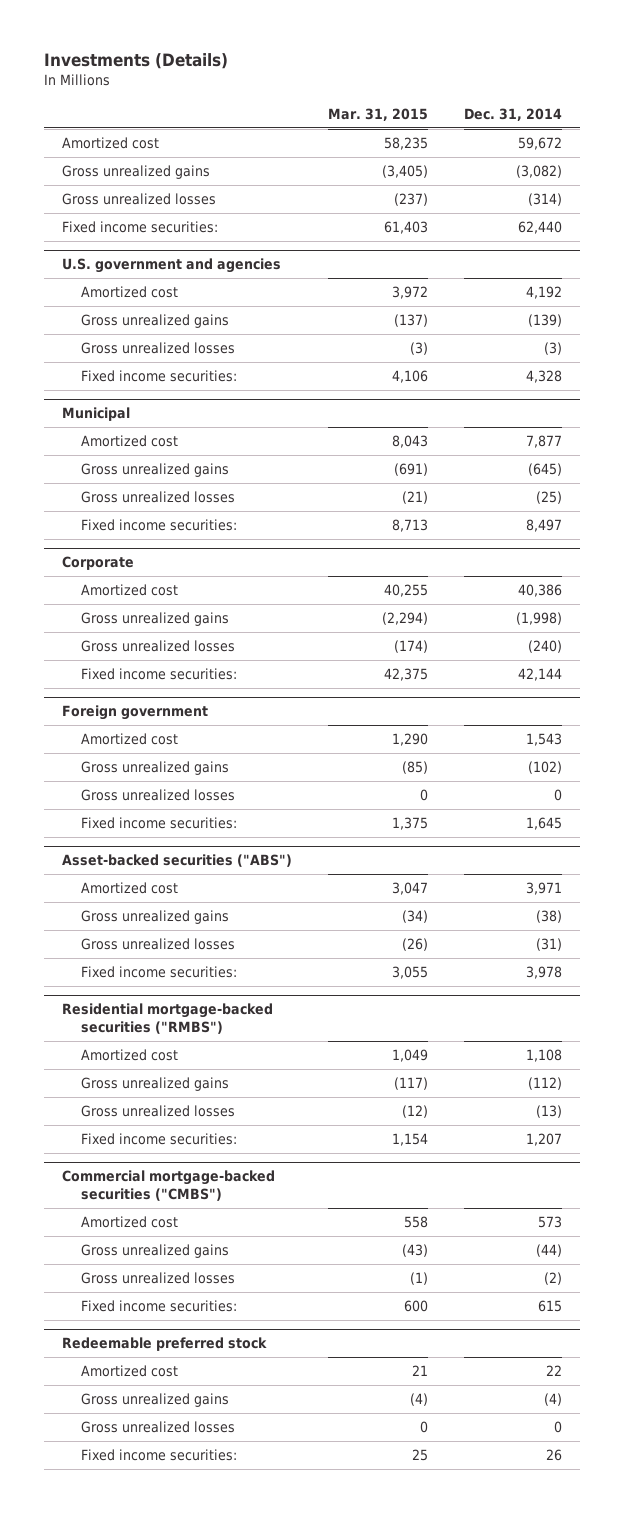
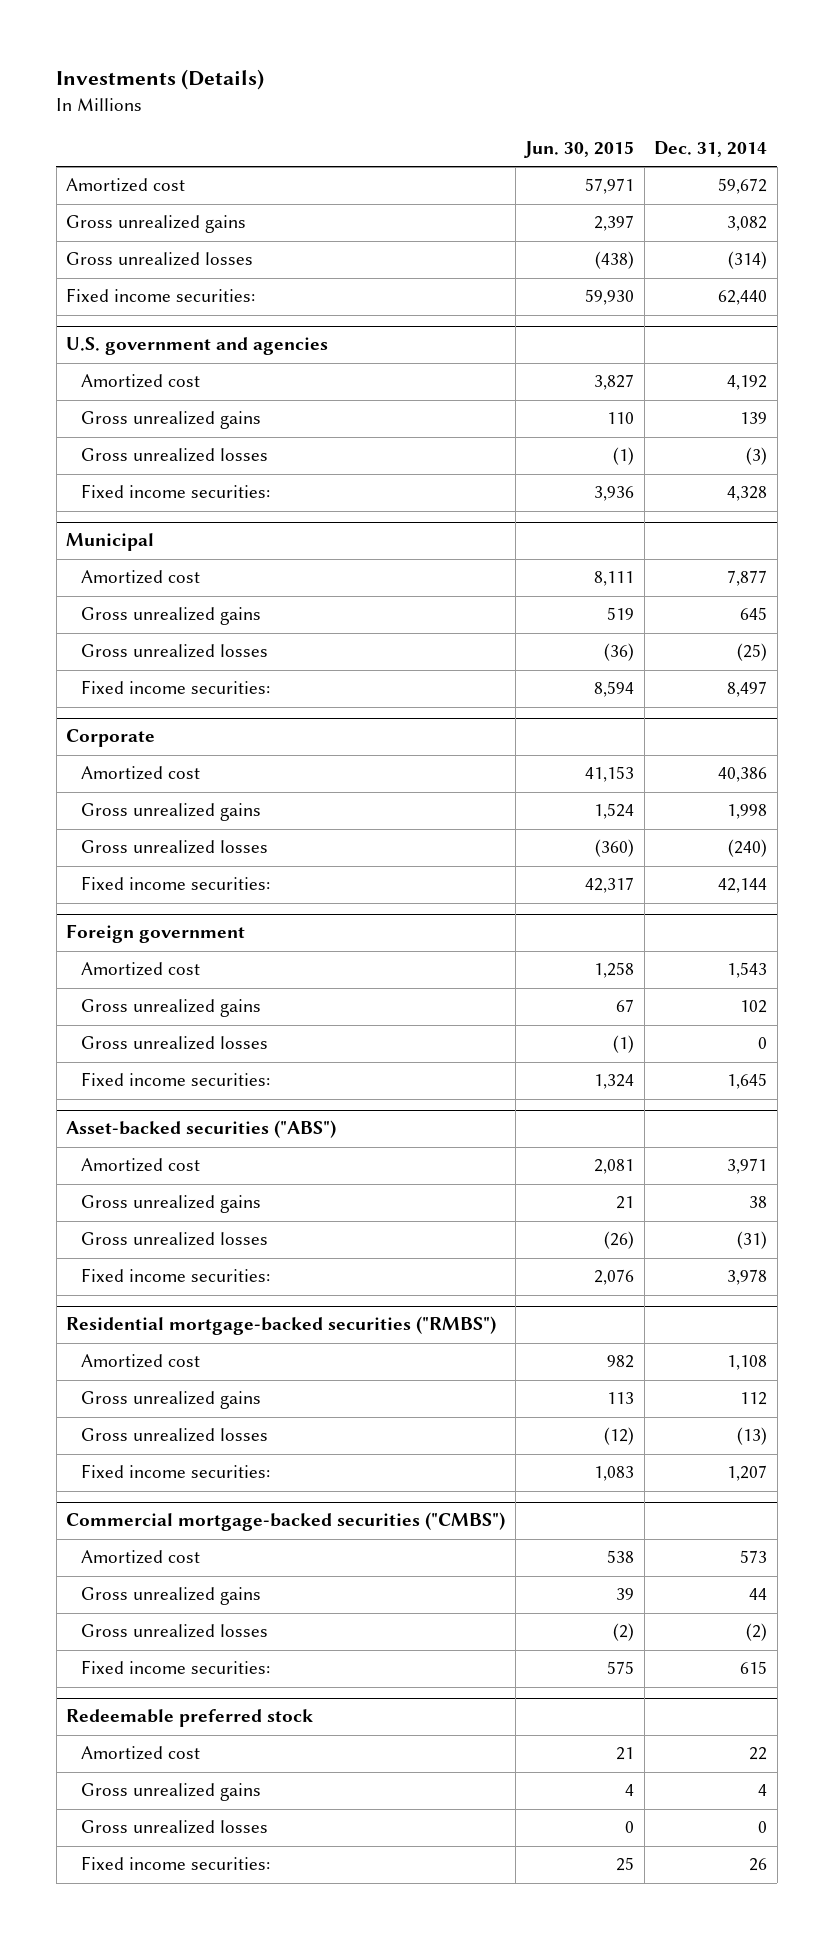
[327,107,428,121] Mar. 31, 2015 -> none
none -> [524,141,635,159] Jun. 30, 2015
[515,165,562,179] (3,082) -> [727,216,768,232] 3,082
[527,314,562,328] (139) -> [740,412,768,425] 139
[527,463,562,477] (645) -> [740,607,768,621] 645
[515,612,562,626] (1,998) -> [727,804,768,820] 1,998
[527,761,562,775] (102) -> [740,1000,768,1014] 102
[535,910,562,924] (38) -> [749,1196,768,1209] 38
[527,1077,562,1091] (112) -> [740,1392,768,1406] 112
[535,1244,562,1258] (44) -> [749,1588,768,1601] 44
[543,1393,562,1407] (4) -> [758,1784,768,1797] 4

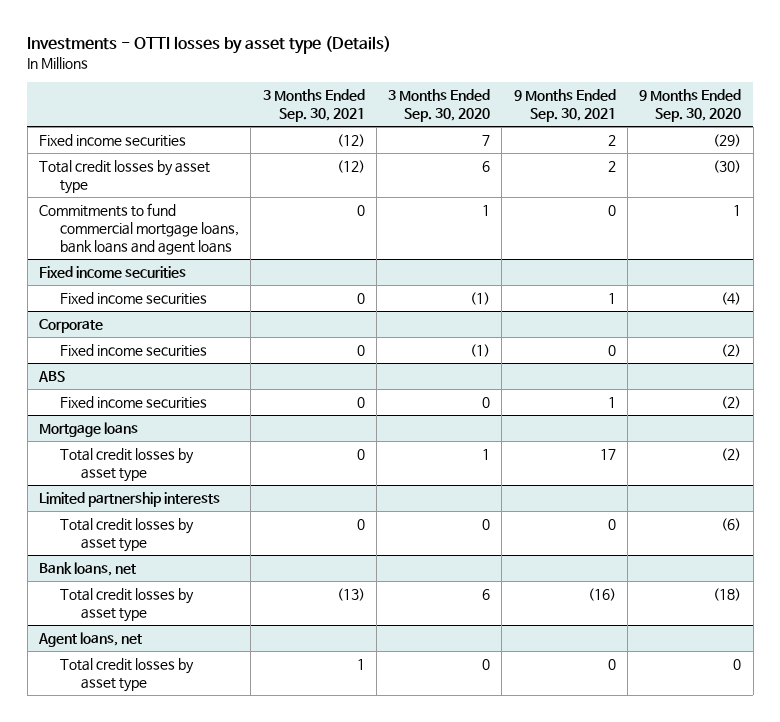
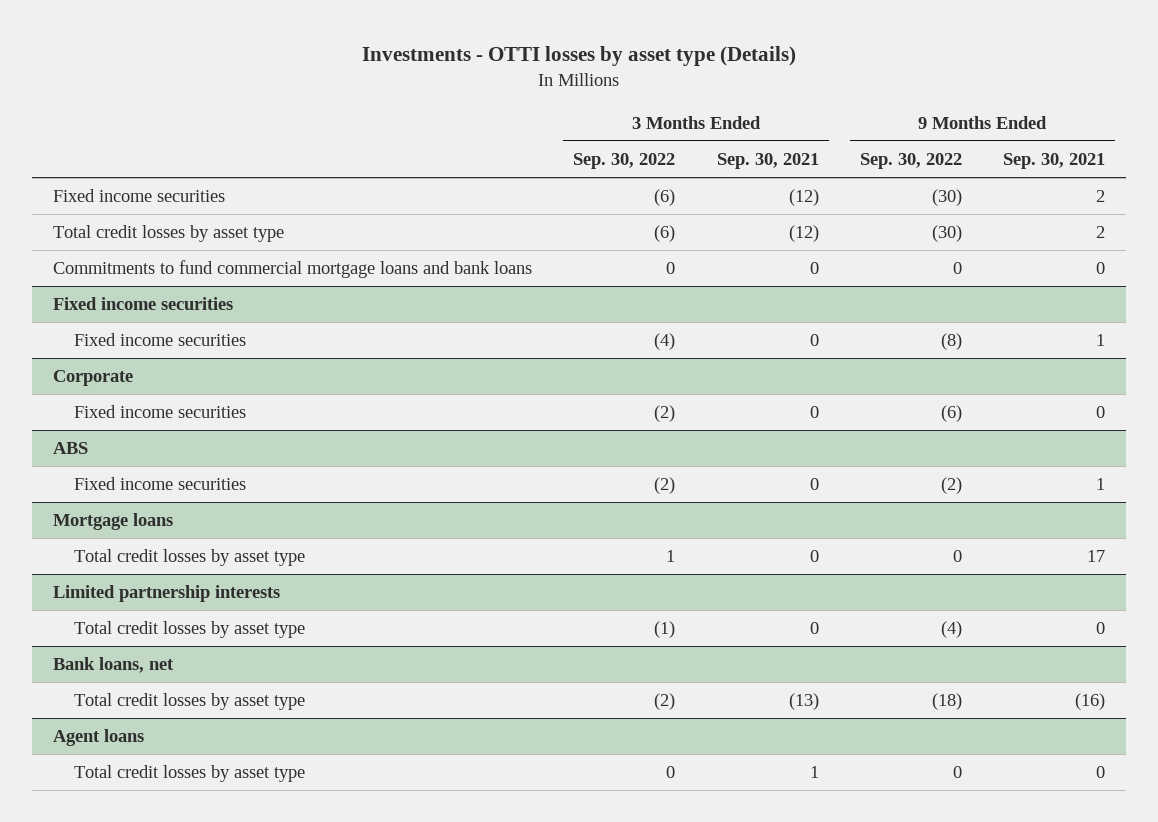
[388,89,491,123] 3 Months Ended Sep. 30, 2020 -> none
[639,89,742,123] 9 Months Ended Sep. 30, 2020 -> none
none -> [573,152,676,169] Sep. 30, 2022
none -> [859,152,962,169] Sep. 30, 2022
[39,203,239,255] Commitments to fund commercial mortgage loans, bank loans and agent loans -> [52,260,532,279] Commitments to fund commercial mortgage loans and bank loans
[38,632,143,648] Agent loans, net -> [52,729,144,747] Agent loans

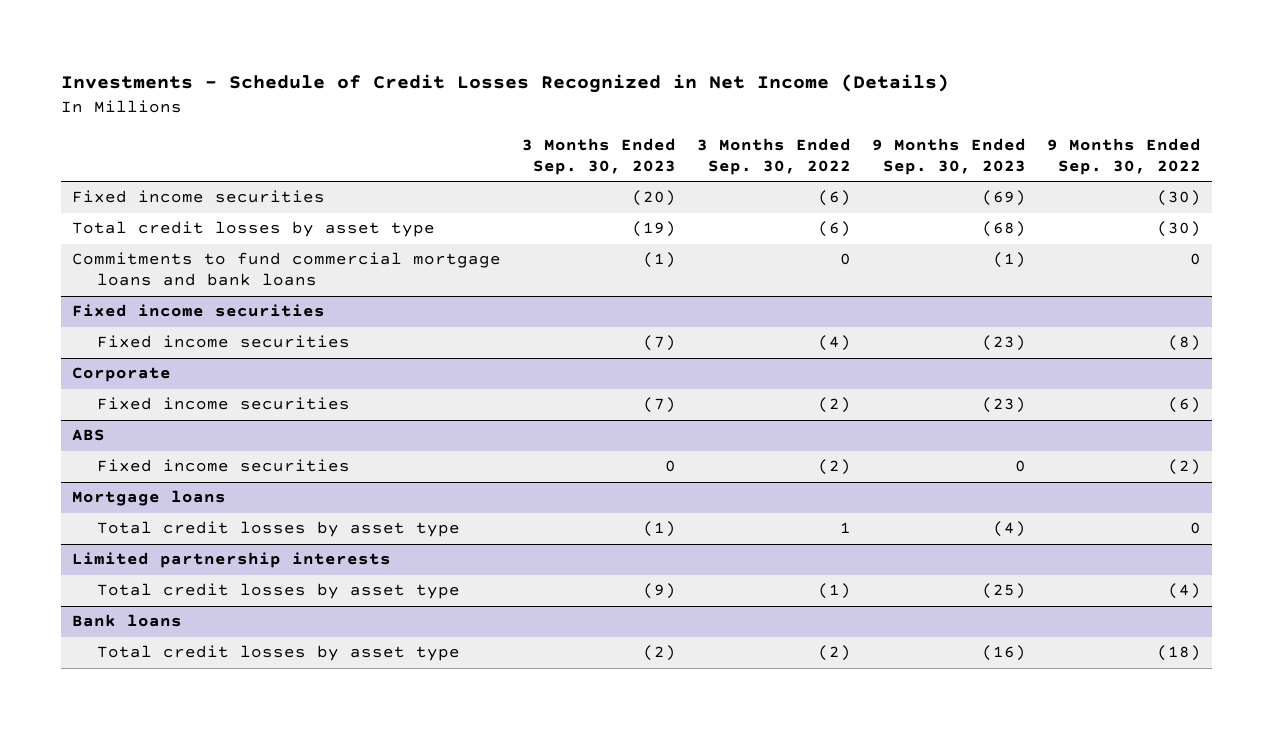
[362,45,797,66] Investments - OTTI losses by asset type (Details) -> [61,74,950,94] Investments - Schedule of Credit Losses Recognized in Net Income (Details)
[716,152,819,169] Sep. 30, 2021 -> none
[1003,152,1106,169] Sep. 30, 2021 -> none
none -> [521,138,676,176] 3 Months Ended Sep. 30, 2023
none -> [872,138,1027,176] 9 Months Ended Sep. 30, 2023
[52,657,174,674] Bank loans, net -> [71,614,182,628] Bank loans
[52,729,144,747] Agent loans -> none
[73,765,305,783] Total credit losses by asset type -> none

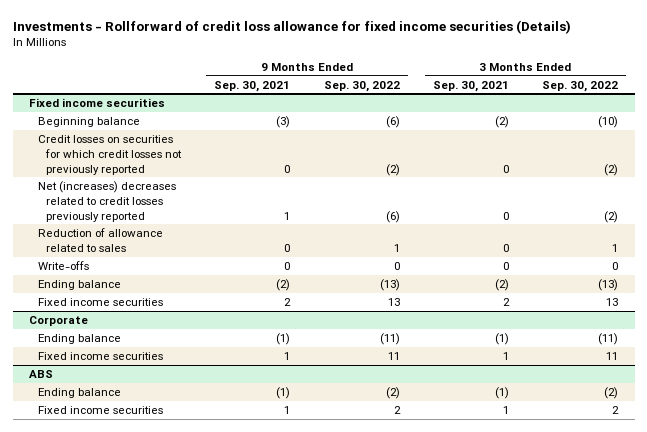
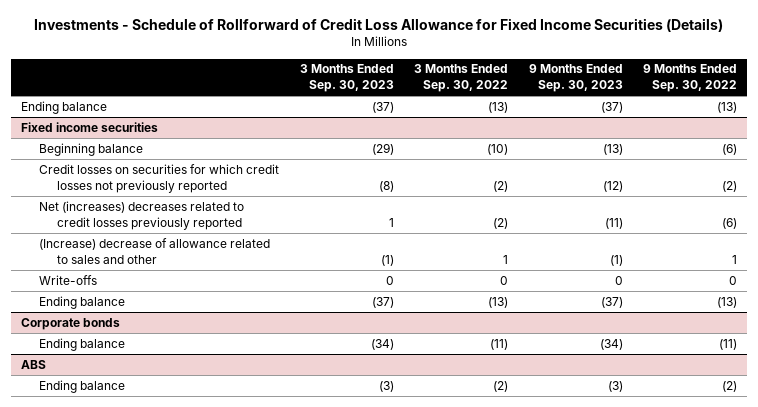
[12,19,571,34] Investments - Rollforward of credit loss allowance for fixed income securities (Details) -> [34,17,724,32] Investments - Schedule of Rollforward of Credit Loss Allowance for Fixed Income Securities (Details)
[214,80,291,92] Sep. 30, 2021 -> none
[432,80,509,92] Sep. 30, 2021 -> none
none -> [299,64,394,93] 3 Months Ended Sep. 30, 2023
none -> [528,64,623,93] 9 Months Ended Sep. 30, 2023
none -> [21,100,108,114] Ending balance
[37,227,163,252] Reduction of allowance related to sales -> [39,237,271,264] (Increase) decrease of allowance related to sales and other
[37,297,163,306] Fixed income securities -> none
[29,315,89,326] Corporate -> [21,317,121,330] Corporate bonds
[37,351,163,360] Fixed income securities -> none
[37,405,163,414] Fixed income securities -> none

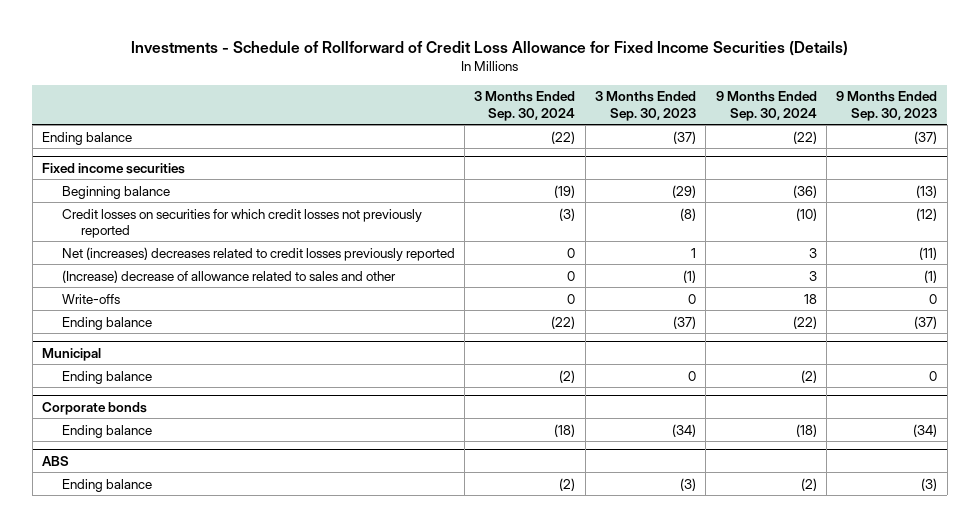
[414,64,509,93] 3 Months Ended Sep. 30, 2022 -> none
[643,64,738,93] 9 Months Ended Sep. 30, 2022 -> none
none -> [474,91,576,121] 3 Months Ended Sep. 30, 2024
none -> [715,91,817,121] 9 Months Ended Sep. 30, 2024
none -> [42,347,102,361] Municipal
none -> [61,370,152,384] Ending balance

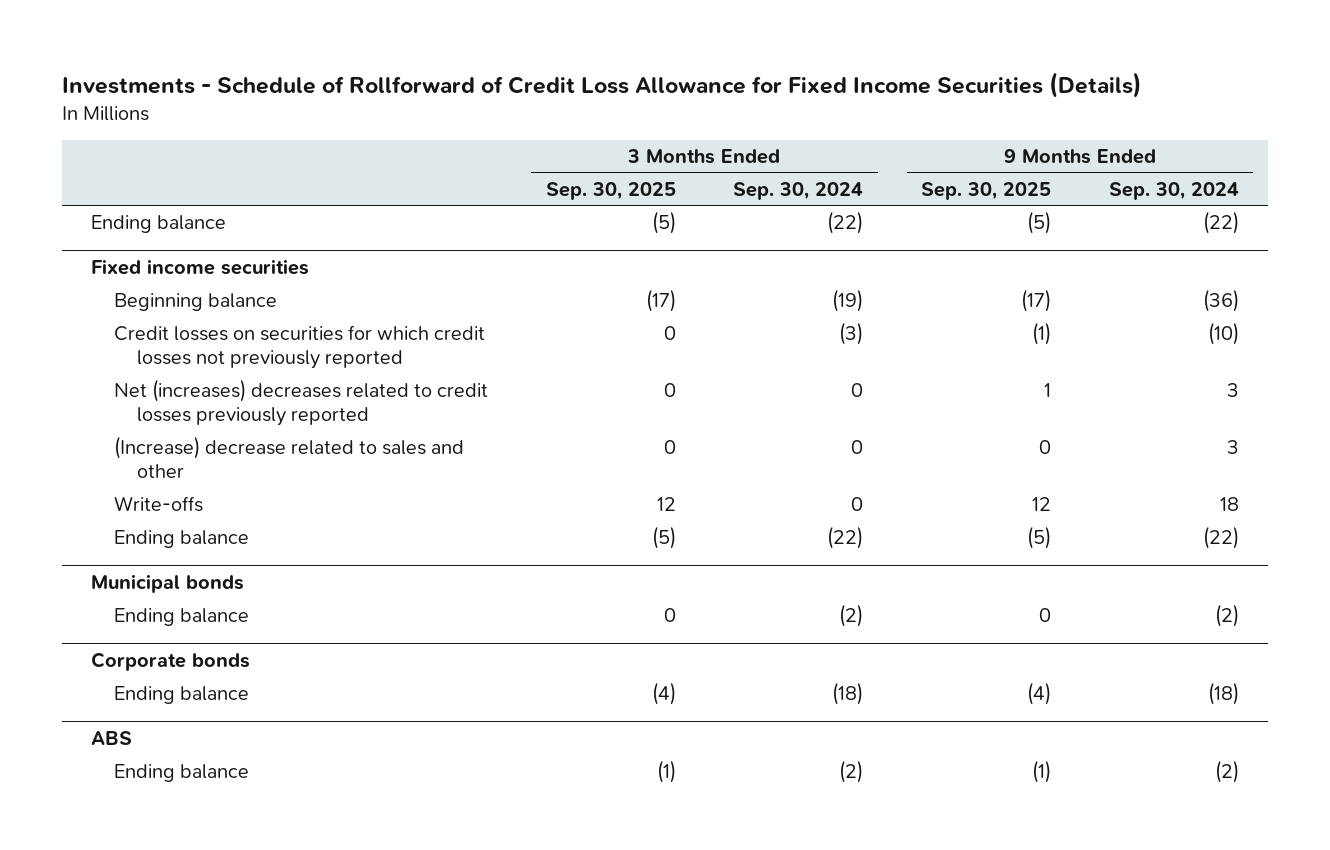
[595,91,697,121] 3 Months Ended Sep. 30, 2023 -> none
[836,91,938,121] 9 Months Ended Sep. 30, 2023 -> none
none -> [545,181,676,200] Sep. 30, 2025
none -> [921,181,1052,200] Sep. 30, 2025
[61,269,396,283] (Increase) decrease of allowance related to sales and other -> [113,436,464,478] (Increase) decrease related to sales and other
[42,347,102,361] Municipal -> [90,574,244,594] Municipal bonds

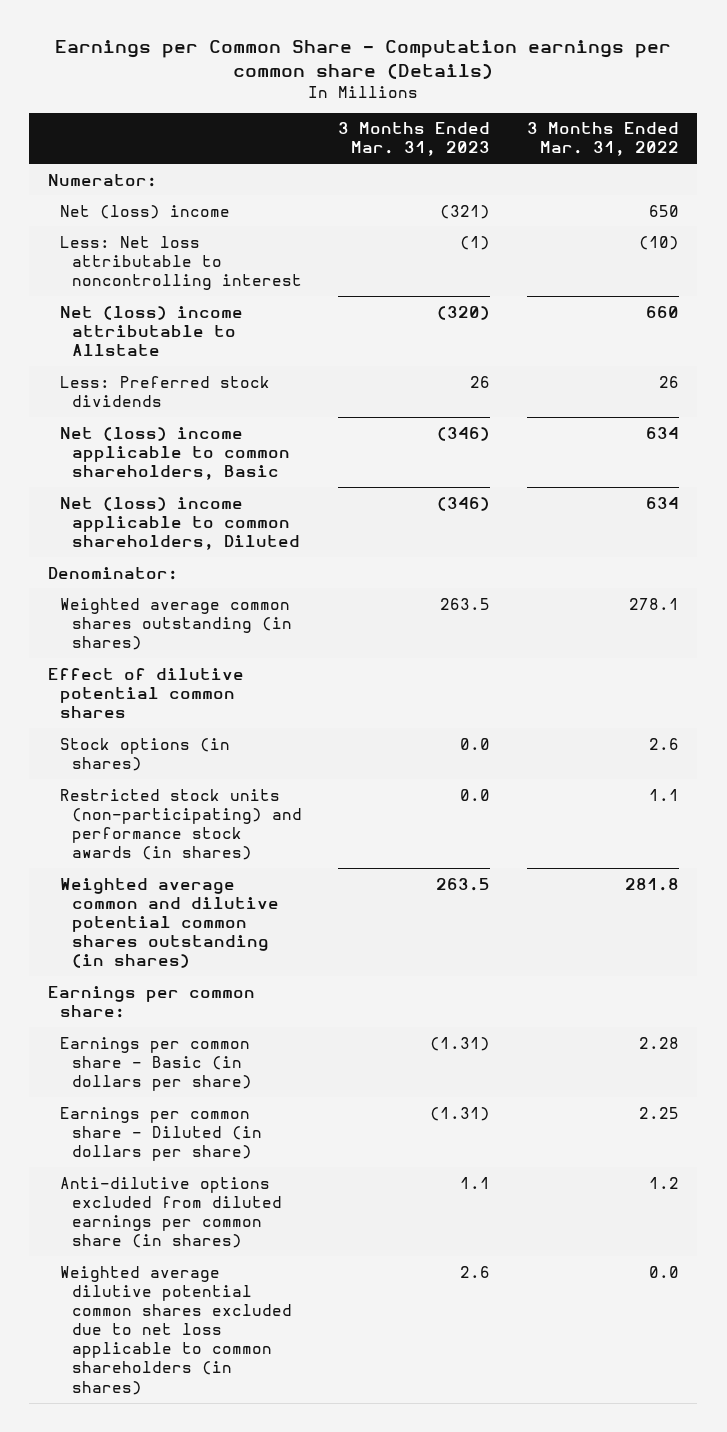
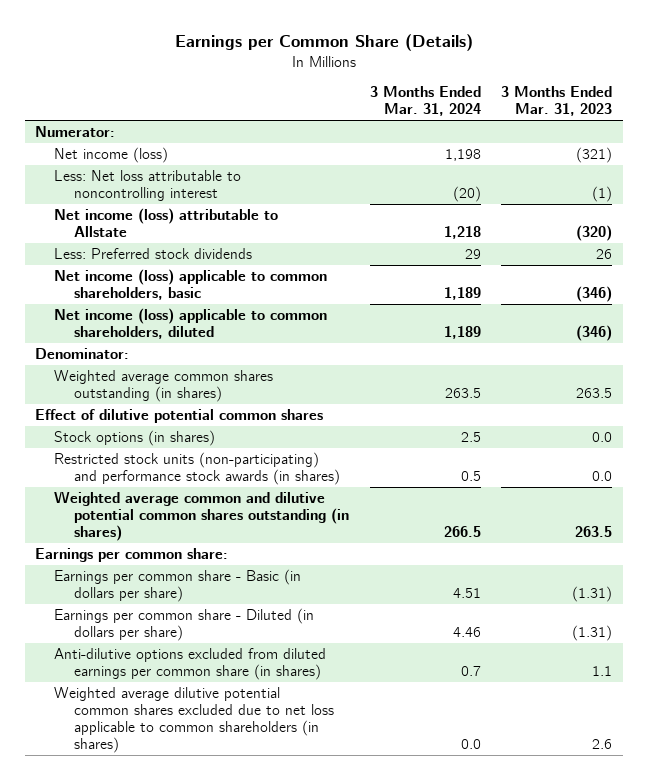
[55,40,672,79] Earnings per Common Share - Computation earnings per common share (Details) -> [174,34,473,52] Earnings per Common Share (Details)
[527,122,680,157] 3 Months Ended Mar. 31, 2022 -> none
none -> [369,86,481,117] 3 Months Ended Mar. 31, 2024
[59,204,230,219] Net (loss) income -> [54,147,169,164] Net income (loss)
[59,305,243,356] Net (loss) income attributable to Allstate -> [54,208,279,238] Net income (loss) attributable to Allstate
[59,426,290,480] Net (loss) income applicable to common shareholders, Basic -> [54,269,328,301] Net income (loss) applicable to common shareholders, basic
[59,496,300,550] Net (loss) income applicable to common shareholders, Diluted -> [54,308,328,340] Net income (loss) applicable to common shareholders, diluted

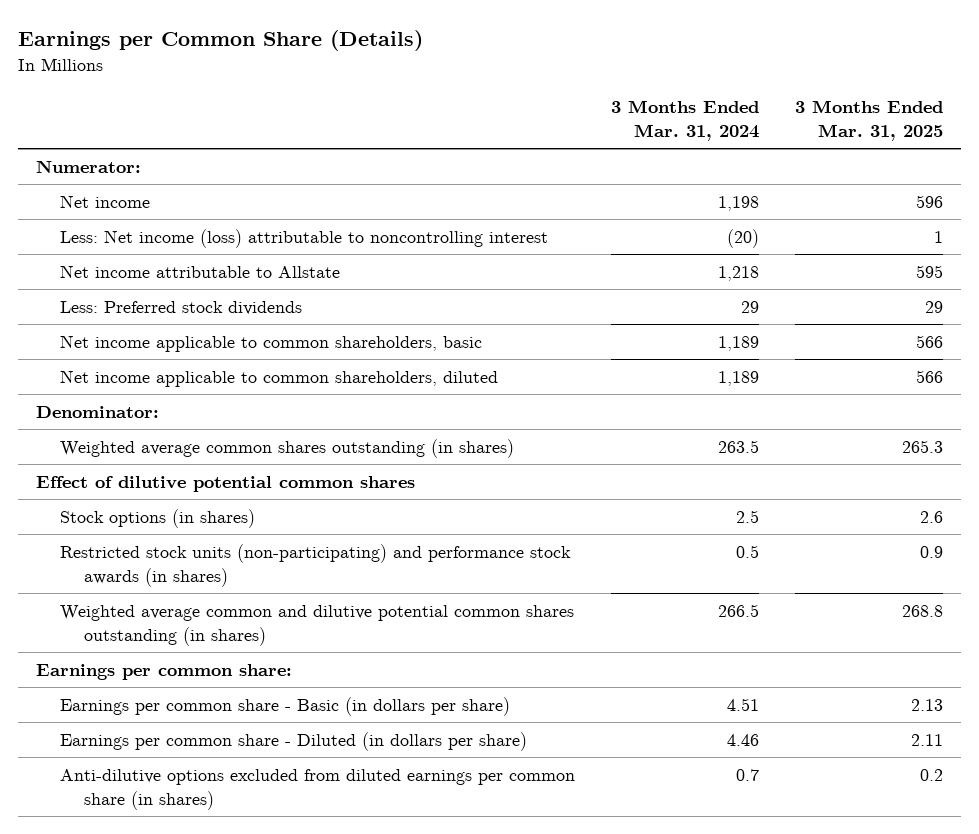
[501,86,613,117] 3 Months Ended Mar. 31, 2023 -> none
none -> [795,100,944,141] 3 Months Ended Mar. 31, 2025
[54,147,169,164] Net income (loss) -> [60,194,151,208] Net income
[54,170,242,202] Less: Net loss attributable to noncontrolling interest -> [60,228,549,248] Less: Net income (loss) attributable to noncontrolling interest
[54,208,279,238] Net income (loss) attributable to Allstate -> [60,264,341,278] Net income attributable to Allstate
[54,269,328,301] Net income (loss) applicable to common shareholders, basic -> [60,334,483,352] Net income applicable to common shareholders, basic
[54,308,328,340] Net income (loss) applicable to common shareholders, diluted -> [60,369,499,387] Net income applicable to common shareholders, diluted
[54,687,334,754] Weighted average dilutive potential common shares excluded due to net loss applicable to common shareholders (in shares) -> none

